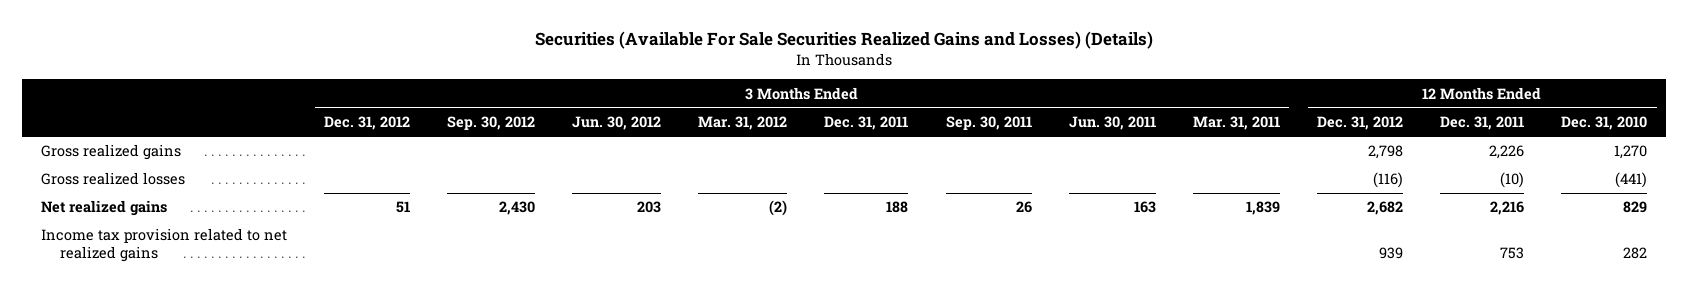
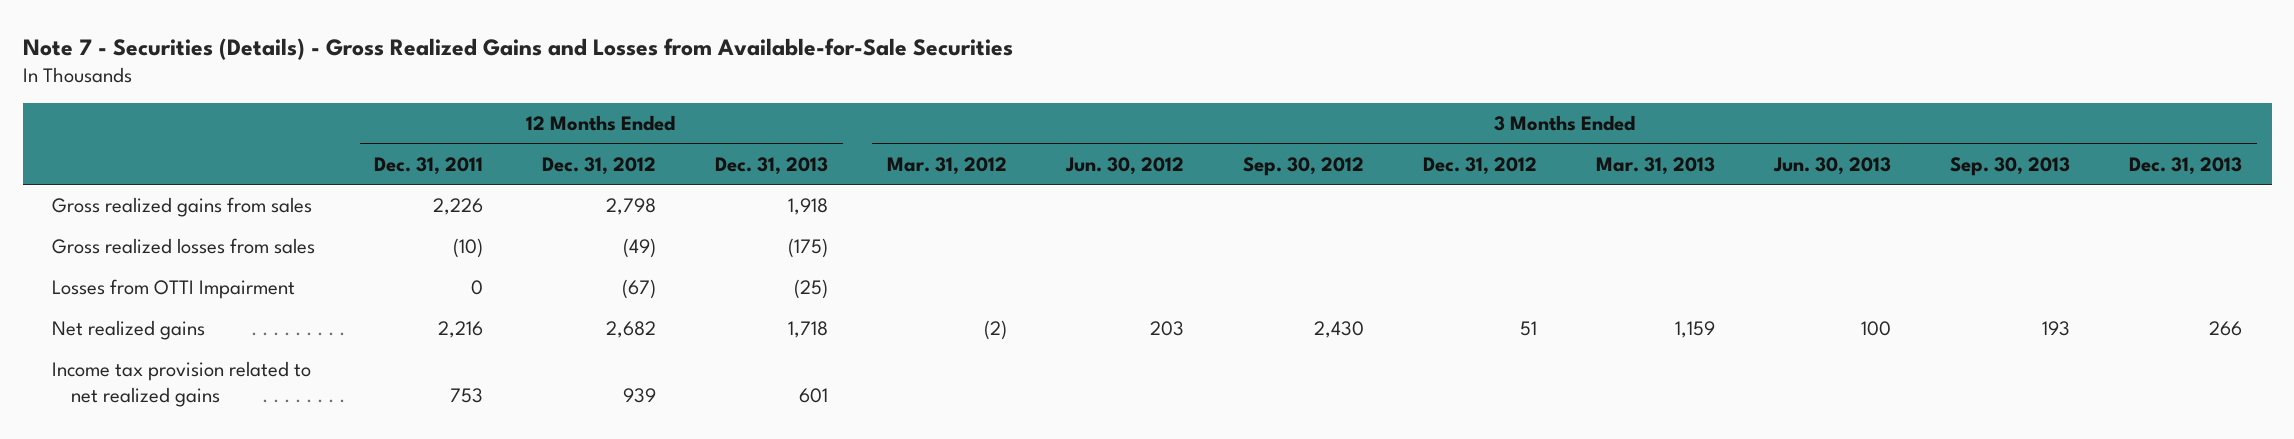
[535,30,1154,49] Securities (Available For Sale Securities Realized Gains and Losses) (Details) -> [22,37,1013,60] Note 7 - Securities (Details) - Gross Realized Gains and Losses from Available-for-Sale Securities
[824,116,909,131] Dec. 31, 2011 -> none
[945,116,1032,131] Sep. 30, 2011 -> none
[1068,116,1156,131] Jun. 30, 2011 -> none
[1192,116,1280,131] Mar. 31, 2011 -> none
[1561,116,1648,131] Dec. 31, 2010 -> none
none -> [715,156,829,175] Dec. 31, 2013
none -> [1596,156,1716,175] Mar. 31, 2013
none -> [1773,156,1892,175] Jun. 30, 2013
none -> [1950,156,2071,176] Sep. 30, 2013
none -> [2129,156,2243,175] Dec. 31, 2013
[40,144,181,161] Gross realized gains -> [52,197,313,218] Gross realized gains from sales
[40,172,185,186] Gross realized losses -> [52,238,316,255] Gross realized losses from sales
[1372,172,1403,189] (116) -> [623,238,657,259] (49)
none -> [52,279,296,300] Losses from OTTI Impairment

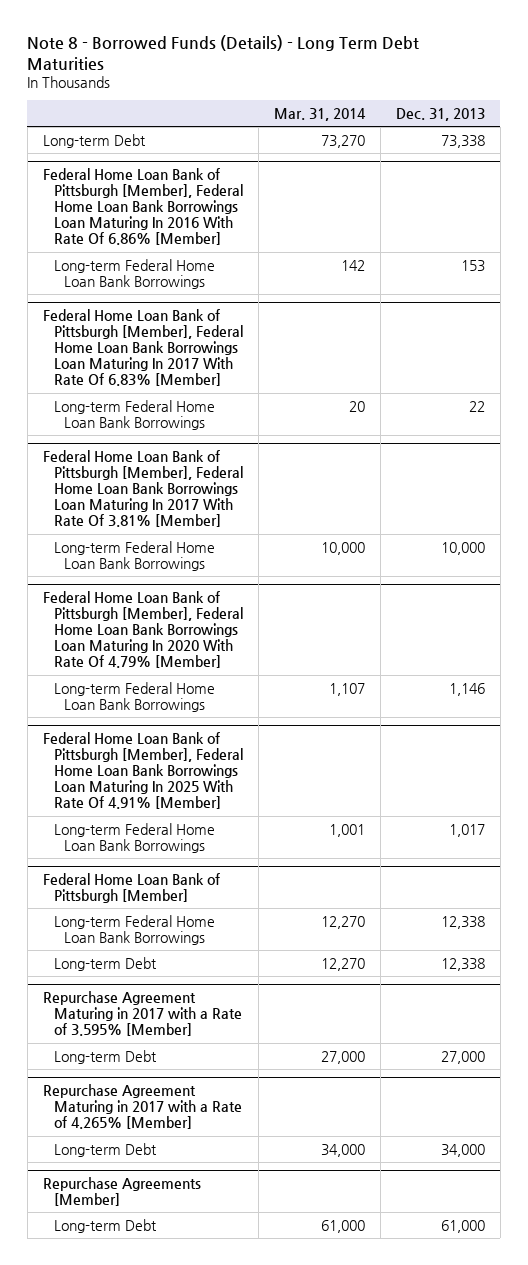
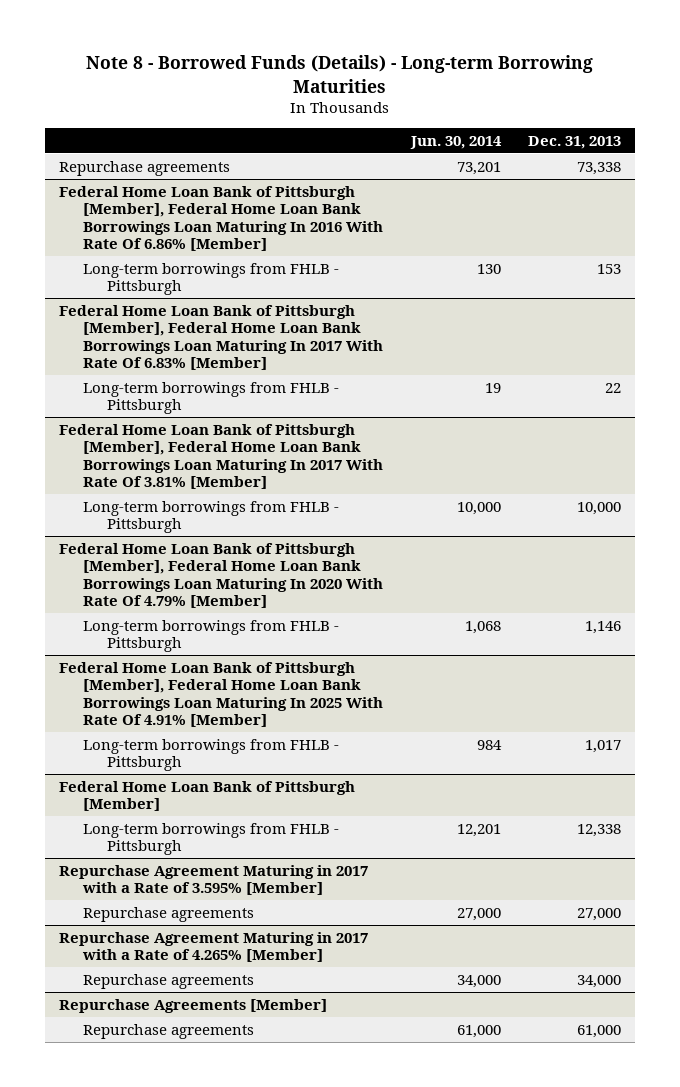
[27,35,420,70] Note 8 - Borrowed Funds (Details) - Long Term Debt Maturities -> [86,54,594,93] Note 8 - Borrowed Funds (Details) - Long-term Borrowing Maturities
[273,107,366,121] Mar. 31, 2014 -> none
none -> [409,135,502,149] Jun. 30, 2014
[42,133,146,148] Long-term Debt -> [59,160,231,176] Repurchase agreements
[53,258,215,289] Long-term Federal Home Loan Bank Borrowings -> [83,262,340,296] Long-term borrowings from FHLB - Pittsburgh
[53,399,215,430] Long-term Federal Home Loan Bank Borrowings -> [83,381,340,415] Long-term borrowings from FHLB - Pittsburgh
[53,540,215,571] Long-term Federal Home Loan Bank Borrowings -> [83,500,340,534] Long-term borrowings from FHLB - Pittsburgh
[53,681,215,712] Long-term Federal Home Loan Bank Borrowings -> [83,619,340,653] Long-term borrowings from FHLB - Pittsburgh
[53,822,215,853] Long-term Federal Home Loan Bank Borrowings -> [83,738,340,772] Long-term borrowings from FHLB - Pittsburgh
[53,956,157,971] Long-term Debt -> none
[53,914,215,945] Long-term Federal Home Loan Bank Borrowings -> [83,822,340,856] Long-term borrowings from FHLB - Pittsburgh
[53,1049,157,1064] Long-term Debt -> [83,906,255,922] Repurchase agreements
[53,1142,157,1157] Long-term Debt -> [83,973,255,989] Repurchase agreements
[53,1218,157,1233] Long-term Debt -> [83,1023,255,1039] Repurchase agreements

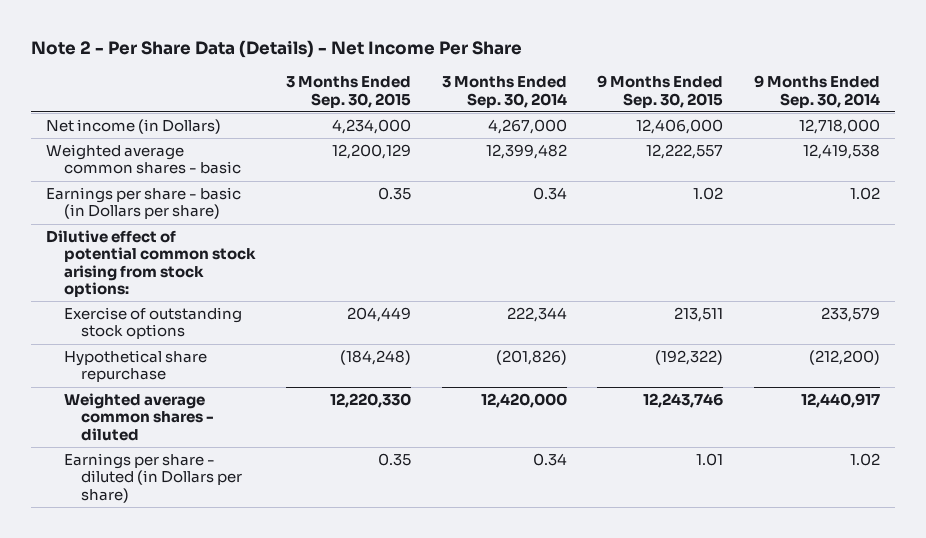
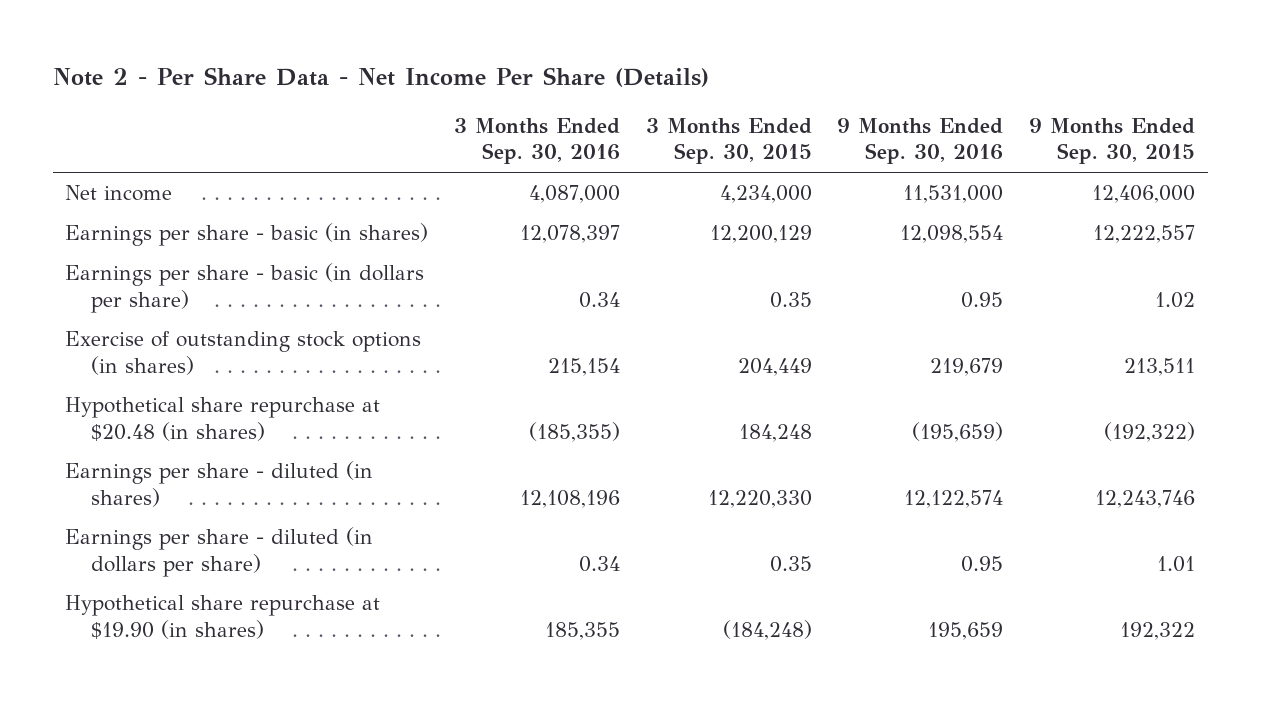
[31,40,523,59] Note 2 - Per Share Data (Details) - Net Income Per Share -> [52,66,709,87] Note 2 - Per Share Data - Net Income Per Share (Details)
[441,76,567,108] 3 Months Ended Sep. 30, 2014 -> none
[753,75,880,108] 9 Months Ended Sep. 30, 2014 -> none
none -> [454,117,621,165] 3 Months Ended Sep. 30, 2016
none -> [837,117,1004,165] 9 Months Ended Sep. 30, 2016
[46,230,256,298] Dilutive effect of potential common stock arising from stock options: -> none
[46,119,222,135] Net income (in Dollars) -> [65,185,173,202] Net income
[46,144,241,175] Weighted average common shares - basic -> [65,223,429,247] Earnings per share - basic (in shares)
[46,187,242,220] Earnings per share - basic (in Dollars per share) -> [65,263,425,313] Earnings per share - basic (in dollars per share)
[63,307,242,340] Exercise of outstanding stock options -> [65,331,422,375] Exercise of outstanding stock options (in shares)
[63,350,207,383] Hypothetical share repurchase -> [65,397,381,441] Hypothetical share repurchase at $20.48 (in shares)
[340,350,412,366] (184,248) -> [738,423,812,442] 184,248
[63,393,215,441] Weighted average common shares - diluted -> [65,461,374,507] Earnings per share - diluted (in shares)
[63,453,243,503] Earnings per share - diluted (in Dollars per share) -> [65,527,374,577] Earnings per share - diluted (in dollars per share)
none -> [65,595,381,639] Hypothetical share repurchase at $19.90 (in shares)

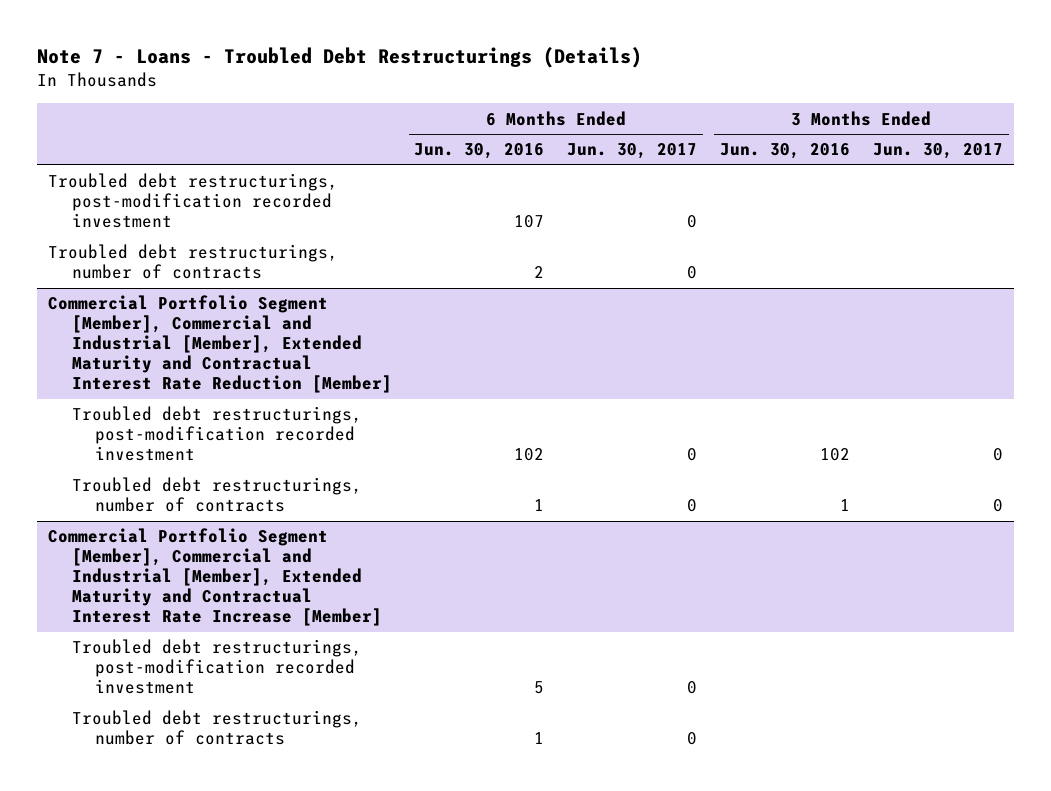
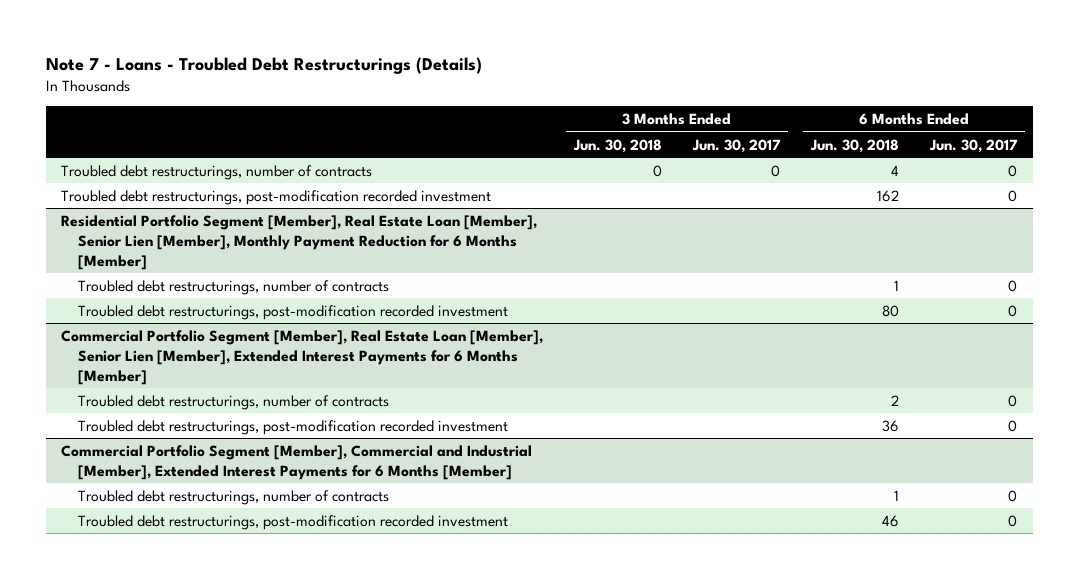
[414,143,545,160] Jun. 30, 2016 -> none
[719,143,850,160] Jun. 30, 2016 -> none
none -> [573,138,663,153] Jun. 30, 2018
none -> [810,138,900,153] Jun. 30, 2018
none -> [61,164,373,180] Troubled debt restructurings, number of contracts
none -> [61,214,538,270] Residential Portfolio Segment [Member], Real Estate Loan [Member], Senior Lien [Member], Monthly Payment Reduction for 6 Months [Member]
[48,295,392,394] Commercial Portfolio Segment [Member], Commercial and Industrial [Member], Extended Maturity and Contractual Interest Rate Reduction [Member] -> none
[71,406,362,462] Troubled debt restructurings, post-modification recorded investment -> none
[71,477,362,513] Troubled debt restructurings, number of contracts -> none
[48,528,382,627] Commercial Portfolio Segment [Member], Commercial and Industrial [Member], Extended Maturity and Contractual Interest Rate Increase [Member] -> none
none -> [61,329,544,385] Commercial Portfolio Segment [Member], Real Estate Loan [Member], Senior Lien [Member], Extended Interest Payments for 6 Months [Member]
none -> [77,419,508,435] Troubled debt restructurings, post-modification recorded investment
none -> [61,444,533,480] Commercial Portfolio Segment [Member], Commercial and Industrial [Member], Extended Interest Payments for 6 Months [Member]
none -> [77,489,389,505] Troubled debt restructurings, number of contracts
none -> [77,514,508,530] Troubled debt restructurings, post-modification recorded investment

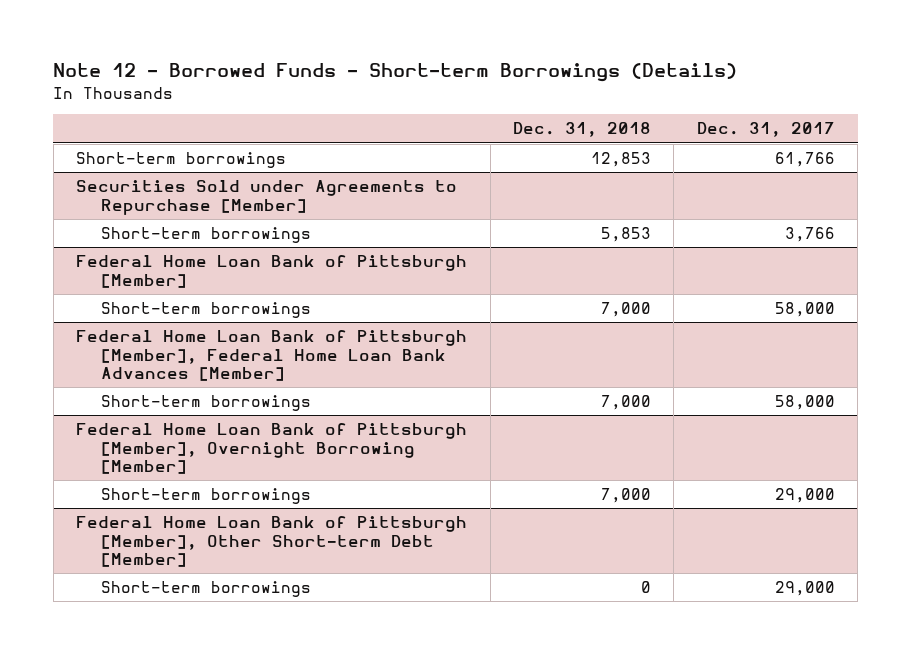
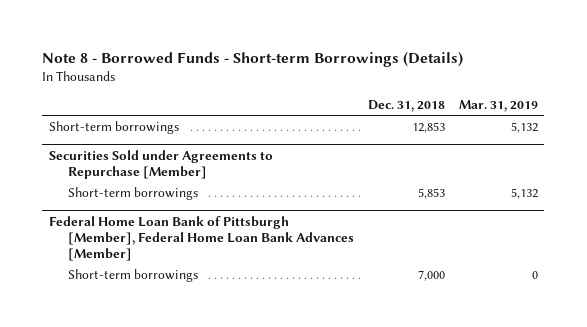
[53,63,738,83] Note 12 - Borrowed Funds - Short-term Borrowings (Details) -> [42,51,464,67] Note 8 - Borrowed Funds - Short-term Borrowings (Details)
[696,122,835,138] Dec. 31, 2017 -> none
none -> [458,100,538,113] Mar. 31, 2019
[76,255,468,288] Federal Home Loan Bank of Pittsburgh [Member] -> none
[100,302,311,319] Short-term borrowings -> none
[76,423,468,475] Federal Home Loan Bank of Pittsburgh [Member], Overnight Borrowing [Member] -> none
[100,488,311,505] Short-term borrowings -> none
[76,516,468,568] Federal Home Loan Bank of Pittsburgh [Member], Other Short-term Debt [Member] -> none
[100,581,311,598] Short-term borrowings -> none

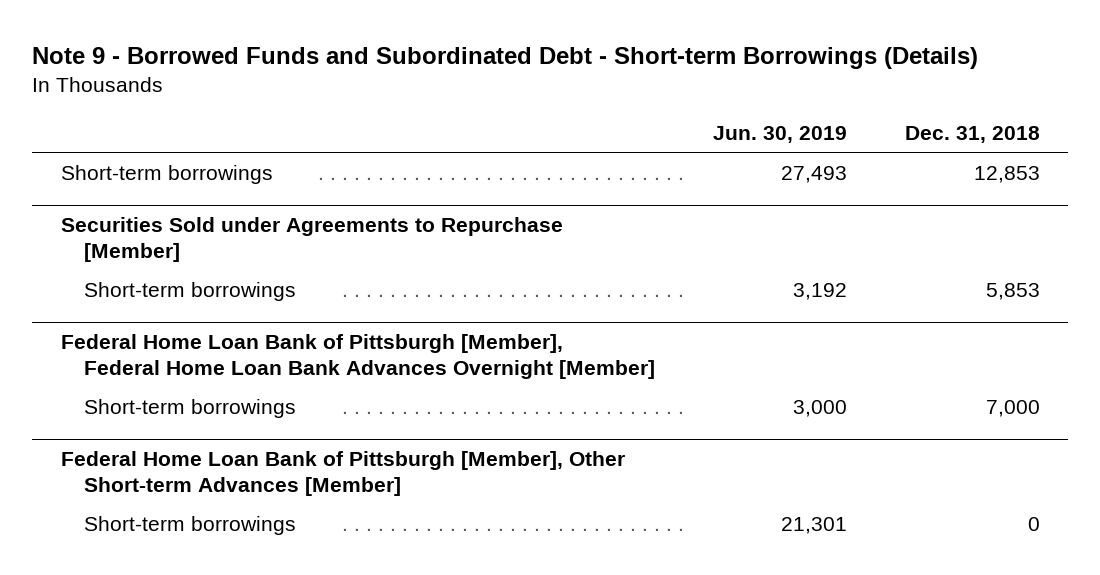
[42,51,464,67] Note 8 - Borrowed Funds - Short-term Borrowings (Details) -> [31,47,978,70] Note 9 - Borrowed Funds and Subordinated Debt - Short-term Borrowings (Details)
[458,100,538,113] Mar. 31, 2019 -> none
none -> [712,125,847,143] Jun. 30, 2019
[48,215,355,261] Federal Home Loan Bank of Pittsburgh [Member], Federal Home Loan Bank Advances [Member] -> [60,333,655,380] Federal Home Loan Bank of Pittsburgh [Member], Federal Home Loan Bank Advances Overnight [Member]
none -> [60,450,625,497] Federal Home Loan Bank of Pittsburgh [Member], Other Short-term Advances [Member]
none -> [83,515,296,535] Short-term borrowings

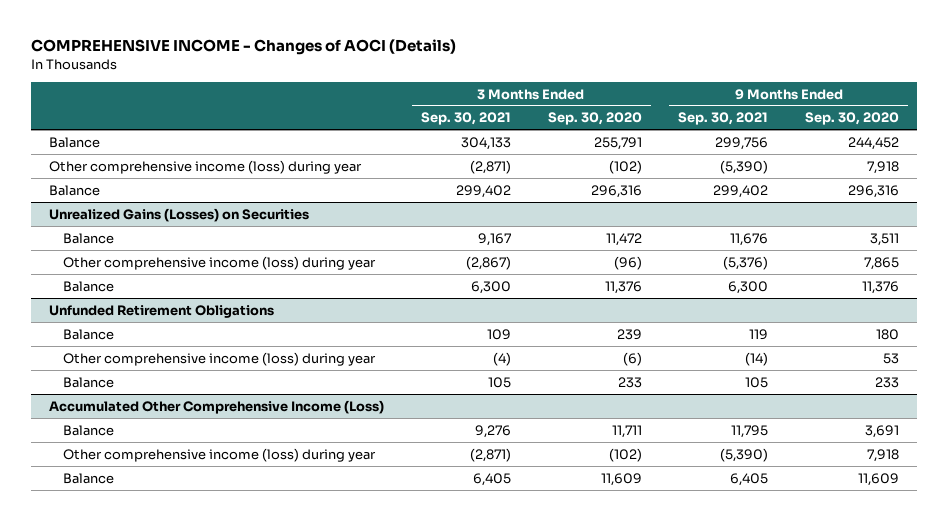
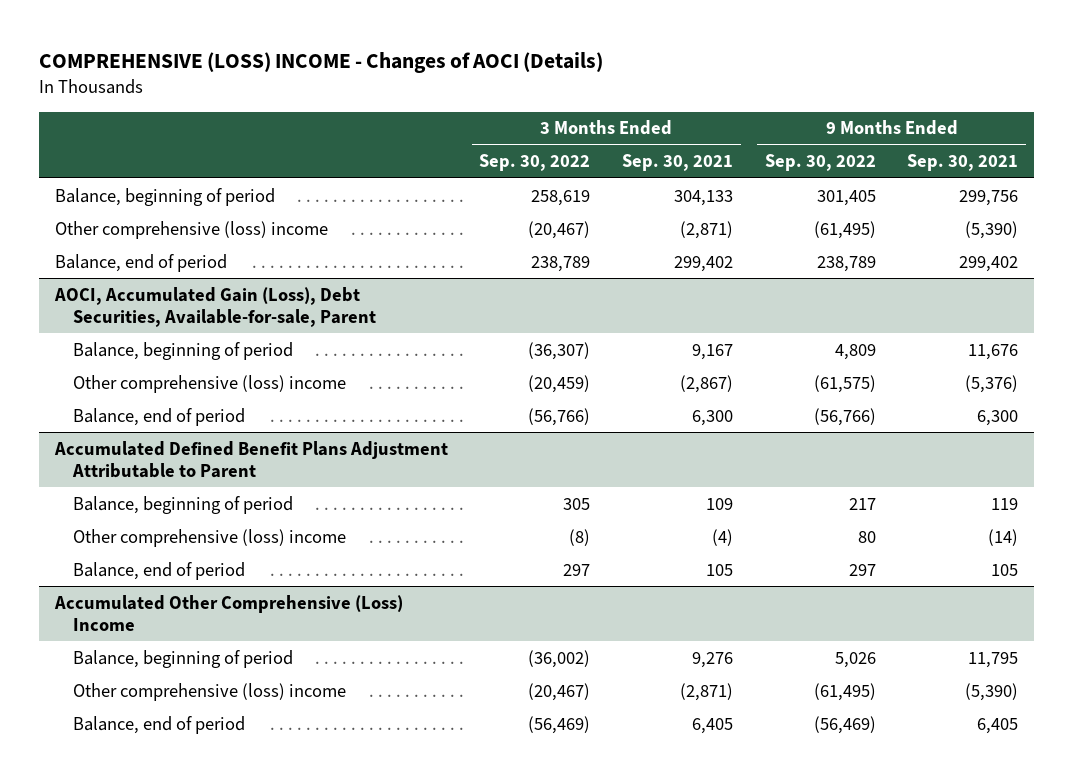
[31,39,457,56] COMPREHENSIVE INCOME - Changes of AOCI (Details) -> [38,51,603,73] COMPREHENSIVE (LOSS) INCOME - Changes of AOCI (Details)
[547,112,642,126] Sep. 30, 2020 -> none
[805,112,900,126] Sep. 30, 2020 -> none
none -> [479,154,591,172] Sep. 30, 2022
none -> [764,154,876,172] Sep. 30, 2022
[49,136,101,148] Balance -> [54,187,275,206] Balance, beginning of period
[49,159,363,174] Other comprehensive income (loss) during year -> [54,220,328,239] Other comprehensive (loss) income
[49,184,101,196] Balance -> [54,253,227,272] Balance, end of period
[49,207,310,222] Unrealized Gains (Losses) on Securities -> [53,286,377,327] AOCI, Accumulated Gain (Loss), Debt Securities, Available-for-sale, Parent
[62,232,114,244] Balance -> [73,341,294,360] Balance, beginning of period
[62,255,376,270] Other comprehensive income (loss) during year -> [73,374,347,393] Other comprehensive (loss) income
[62,280,114,292] Balance -> [73,407,246,426] Balance, end of period
[49,304,275,318] Unfunded Retirement Obligations -> [53,440,448,478] Accumulated Defined Benefit Plans Adjustment Attributable to Parent
[62,328,114,340] Balance -> [73,495,294,514] Balance, beginning of period
[62,351,376,366] Other comprehensive income (loss) during year -> [73,528,347,547] Other comprehensive (loss) income
[62,376,114,388] Balance -> [73,561,246,580] Balance, end of period
[49,399,385,414] Accumulated Other Comprehensive Income (Loss) -> [53,594,403,631] Accumulated Other Comprehensive (Loss) Income
[62,424,114,436] Balance -> [73,649,294,668] Balance, beginning of period
[62,447,376,462] Other comprehensive income (loss) during year -> [73,682,347,701] Other comprehensive (loss) income
[62,472,114,484] Balance -> [73,715,246,734] Balance, end of period

